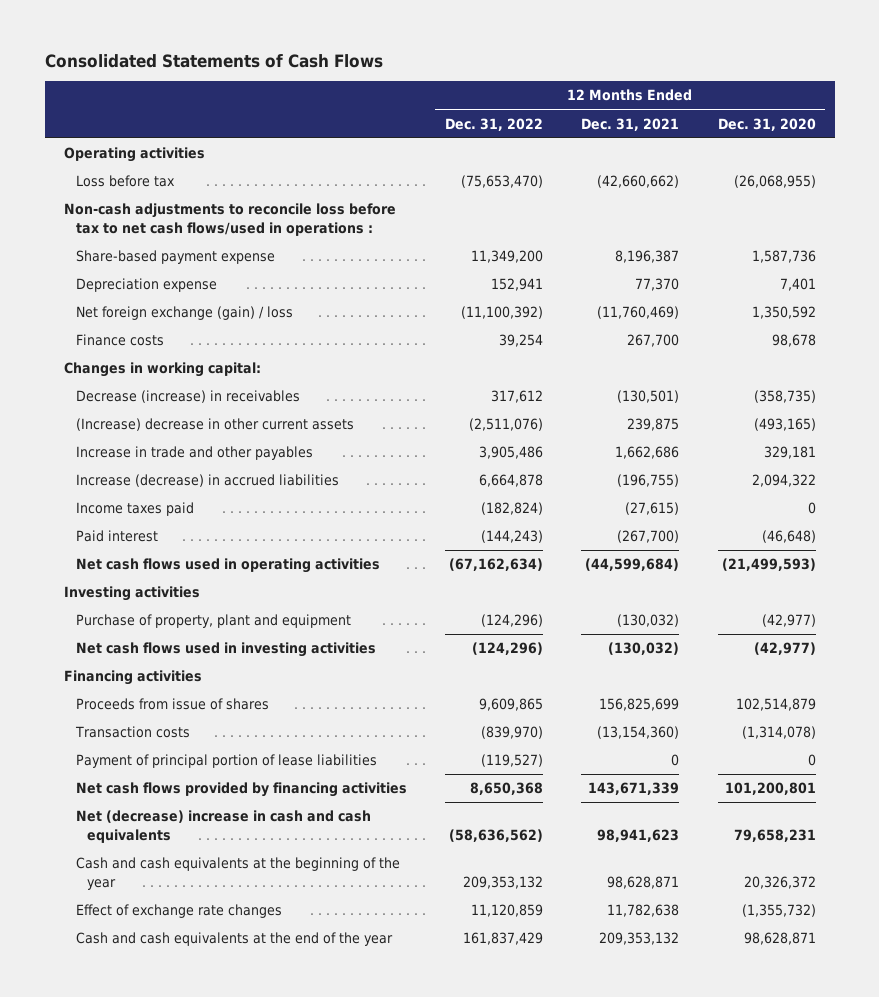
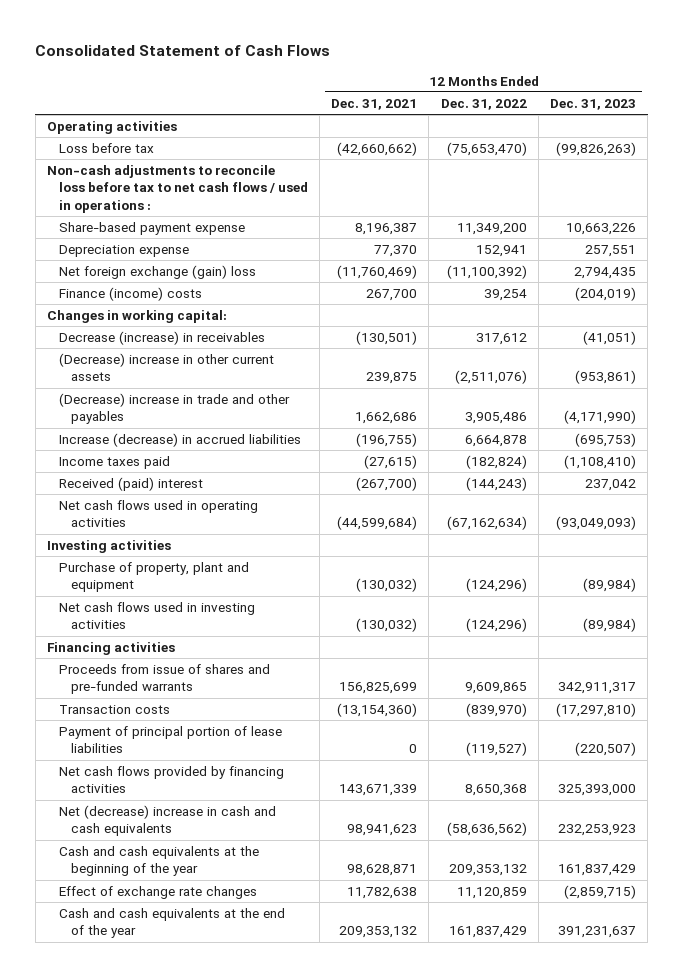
[44,53,383,68] Consolidated Statements of Cash Flows -> [35,45,331,57] Consolidated Statement of Cash Flows
[717,117,816,131] Dec. 31, 2020 -> none
none -> [549,98,636,110] Dec. 31, 2023
[63,203,396,236] Non-cash adjustments to reconcile loss before tax to net cash flows/used in operations : -> [46,164,308,213] Non-cash adjustments to reconcile loss before tax to net cash flows / used in operations :
[75,306,293,321] Net foreign exchange (gain) / loss -> [58,264,256,279] Net foreign exchange (gain) loss
[75,334,164,347] Finance costs -> [58,286,202,301] Finance (income) costs
[75,418,354,432] (Increase) decrease in other current assets -> [58,352,274,382] (Decrease) increase in other current assets
[75,446,313,461] Increase in trade and other payables -> [58,392,290,425] (Decrease) increase in trade and other payables
[75,530,158,543] Paid interest -> [58,476,203,491] Received (paid) interest
[75,698,269,711] Proceeds from issue of shares -> [58,663,270,695] Proceeds from issue of shares and pre-funded warrants

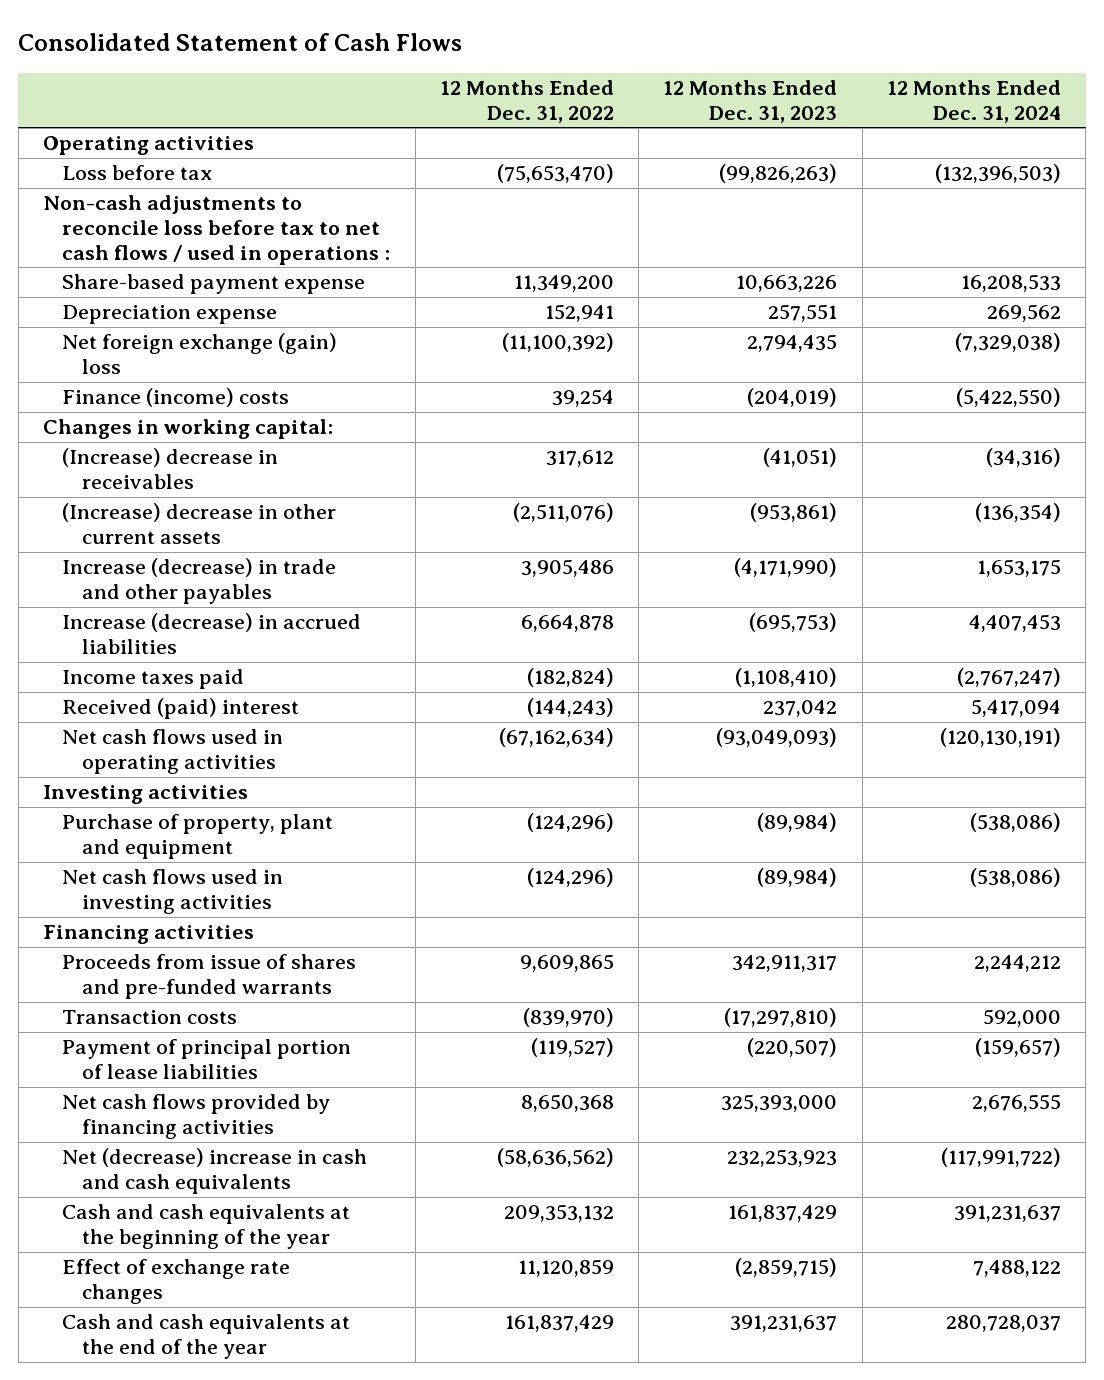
[331,98,418,110] Dec. 31, 2021 -> none
none -> [886,80,1061,123] 12 Months Ended Dec. 31, 2024
[58,330,265,345] Decrease (increase) in receivables -> [62,448,279,490] (Increase) decrease in receivables
[58,352,274,382] (Decrease) increase in other current assets -> [62,503,337,545] (Increase) decrease in other current assets
[58,392,290,425] (Decrease) increase in trade and other payables -> [62,558,337,605] Increase (decrease) in trade and other payables

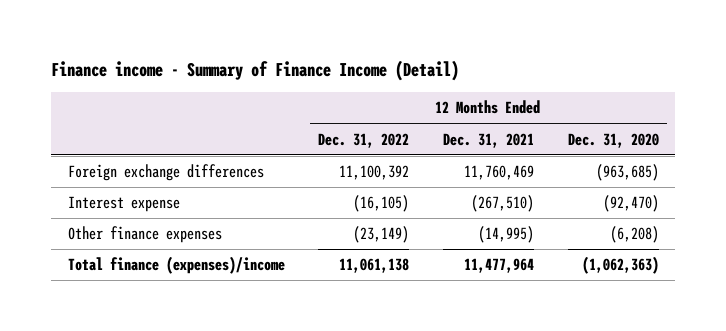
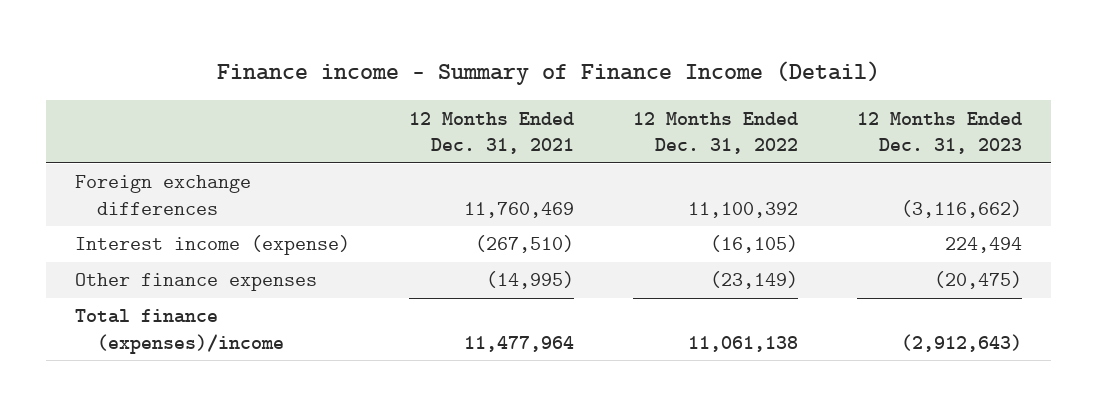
[567,132,659,148] Dec. 31, 2020 -> none
none -> [856,111,1022,155] 12 Months Ended Dec. 31, 2023
[67,196,180,213] Interest expense -> [75,235,351,256] Interest income (expense)

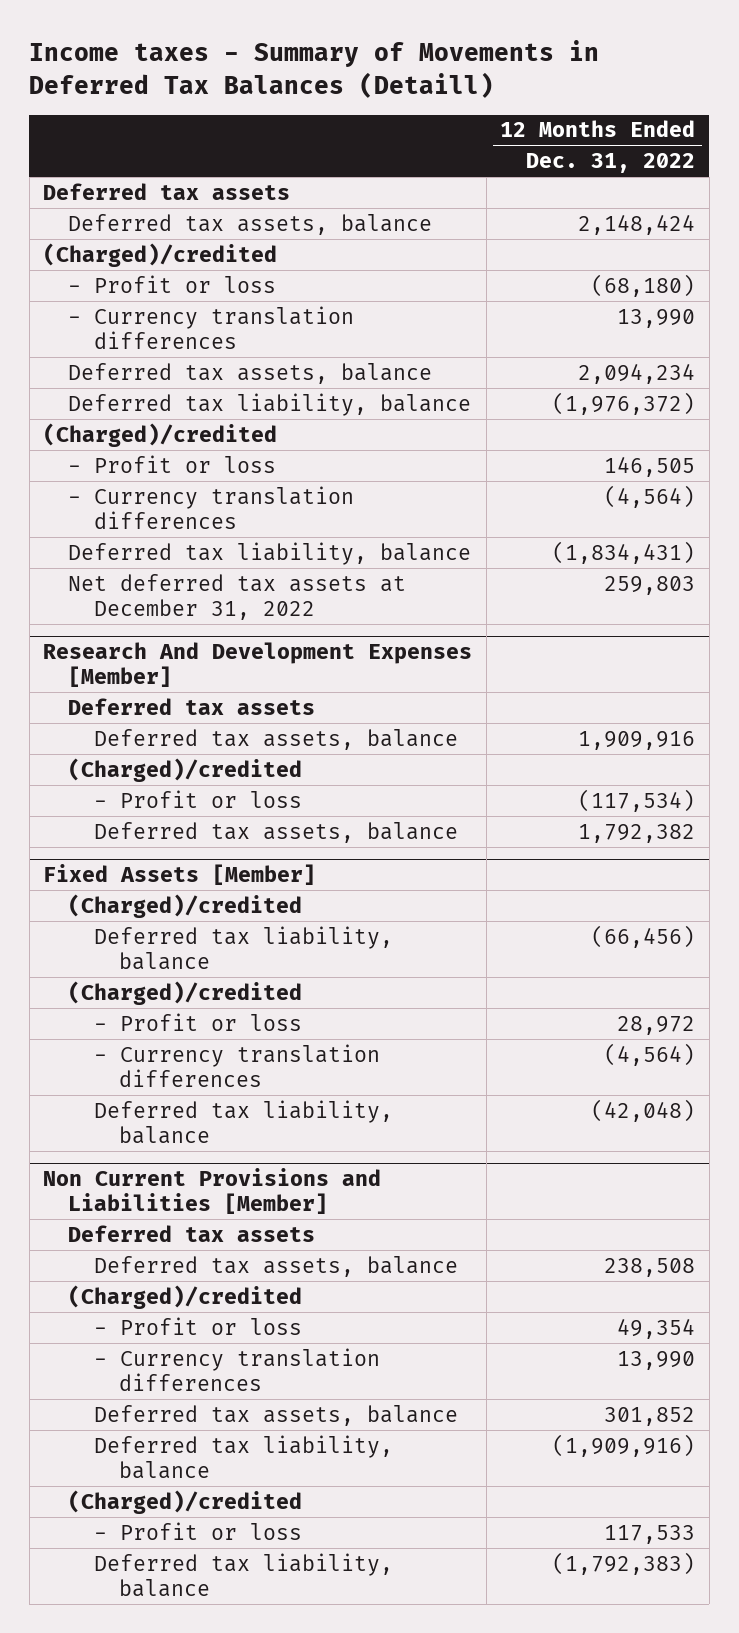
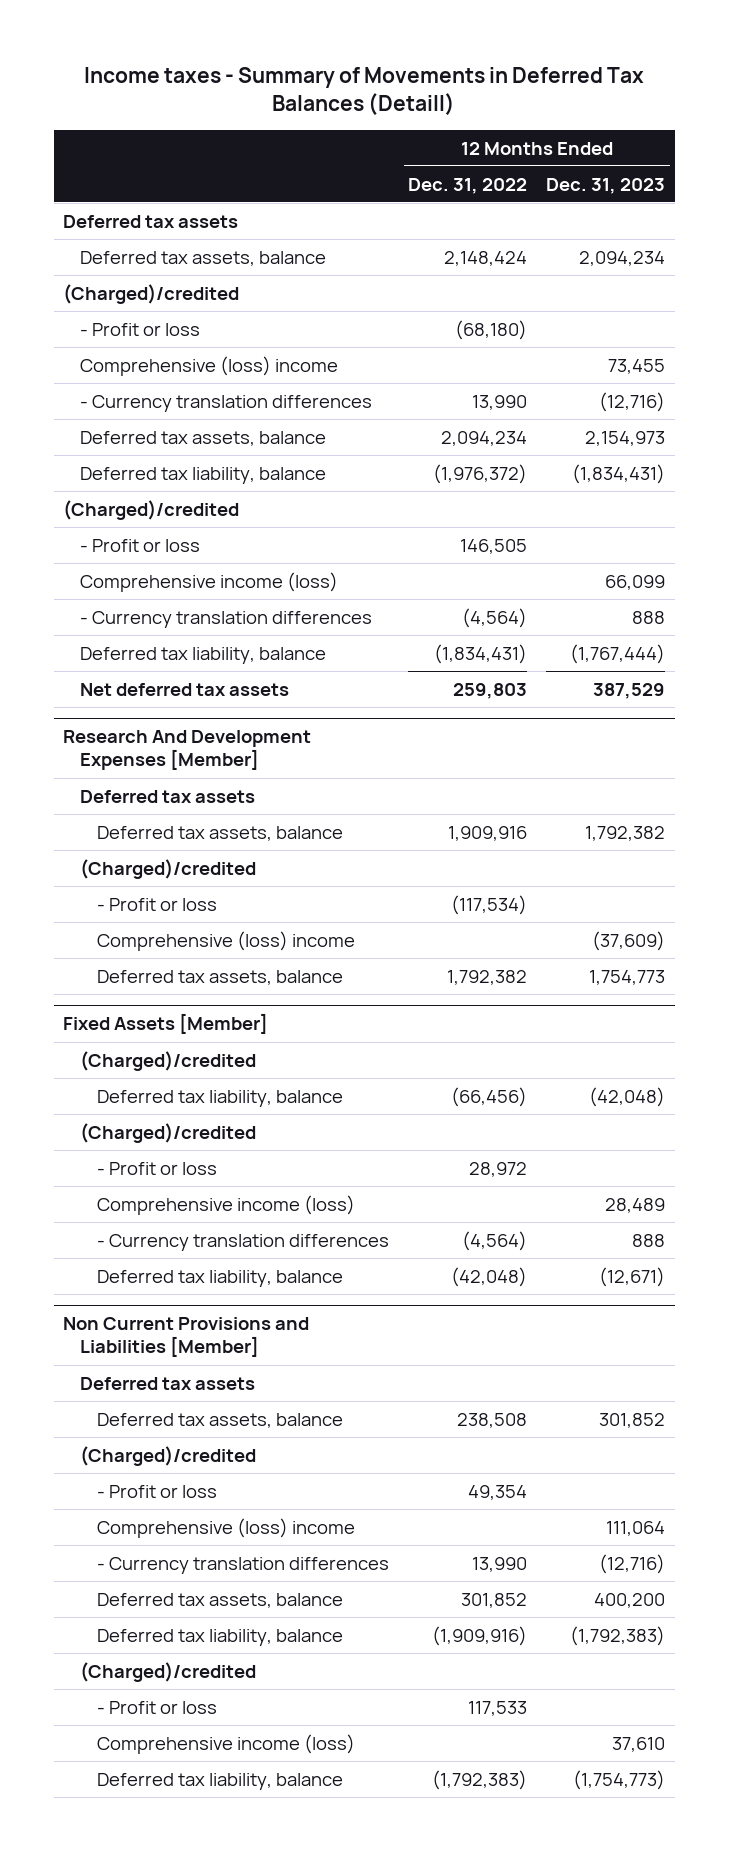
none -> [546,177,666,194] Dec. 31, 2023
none -> [80,355,339,376] Comprehensive (loss) income
none -> [80,571,339,592] Comprehensive income (loss)
[68,573,407,620] Net deferred tax assets at December 31, 2022 -> [80,682,290,696] Net deferred tax assets
none -> [97,930,356,951] Comprehensive (loss) income
none -> [97,1194,356,1215] Comprehensive income (loss)
none -> [97,1517,356,1538] Comprehensive (loss) income
none -> [97,1733,356,1754] Comprehensive income (loss)

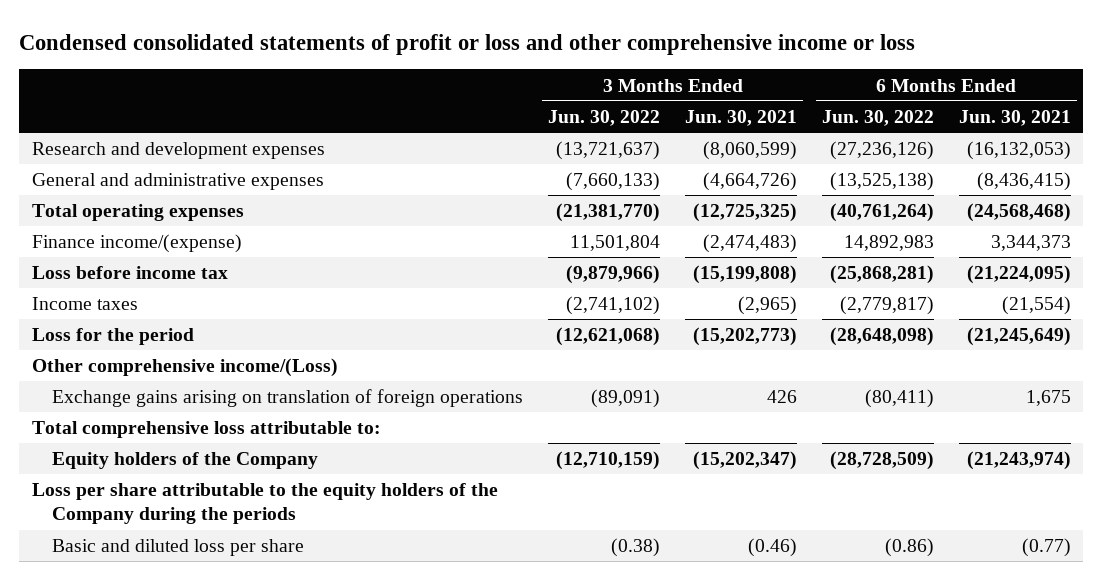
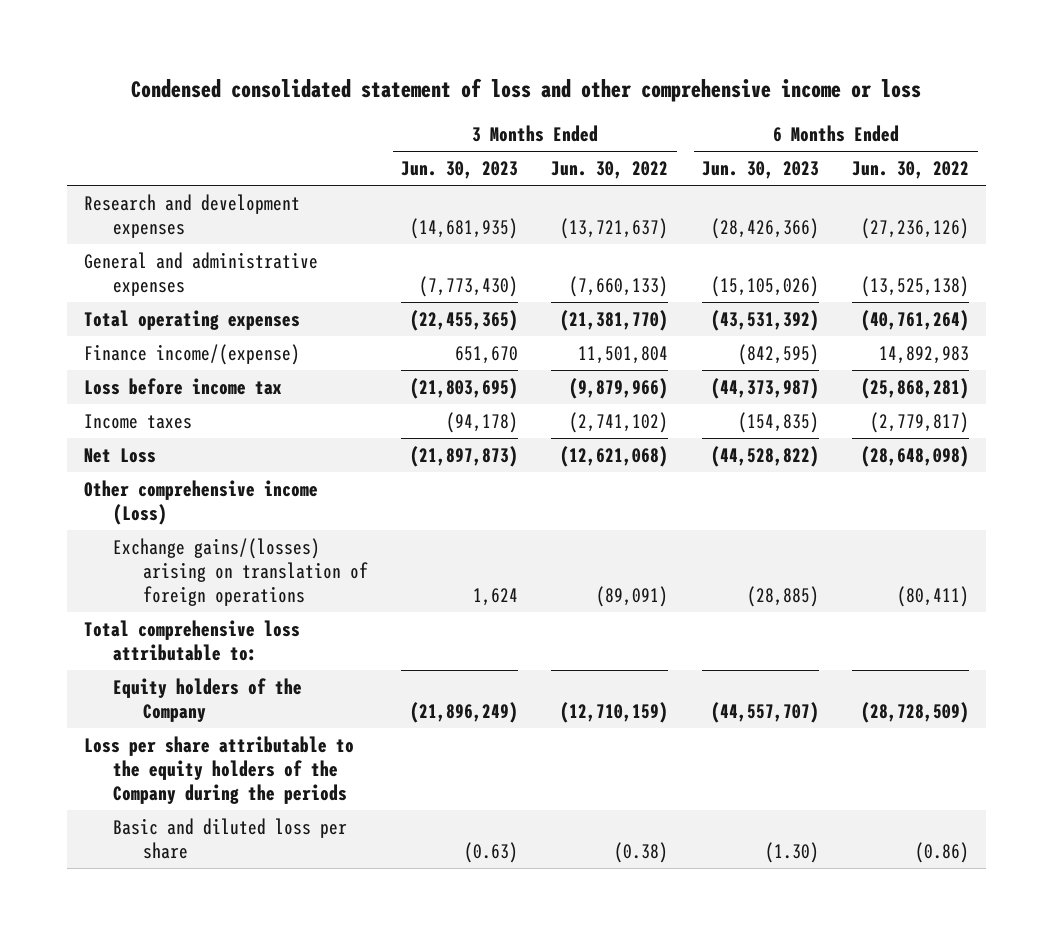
[19,33,916,55] Condensed consolidated statements of profit or loss and other comprehensive income or loss -> [131,78,922,103] Condensed consolidated statement of loss and other comprehensive income or loss
[684,110,797,127] Jun. 30, 2021 -> none
[958,110,1071,127] Jun. 30, 2021 -> none
none -> [400,161,518,180] Jun. 30, 2023
none -> [701,161,819,180] Jun. 30, 2023
[31,328,194,346] Loss for the period -> [83,447,156,463] Net Loss
[31,358,338,378] Other comprehensive income/(Loss) -> [83,479,318,525] Other comprehensive income (Loss)
[52,389,524,408] Exchange gains arising on translation of foreign operations -> [113,537,368,606] Exchange gains/(losses) arising on translation of foreign operations

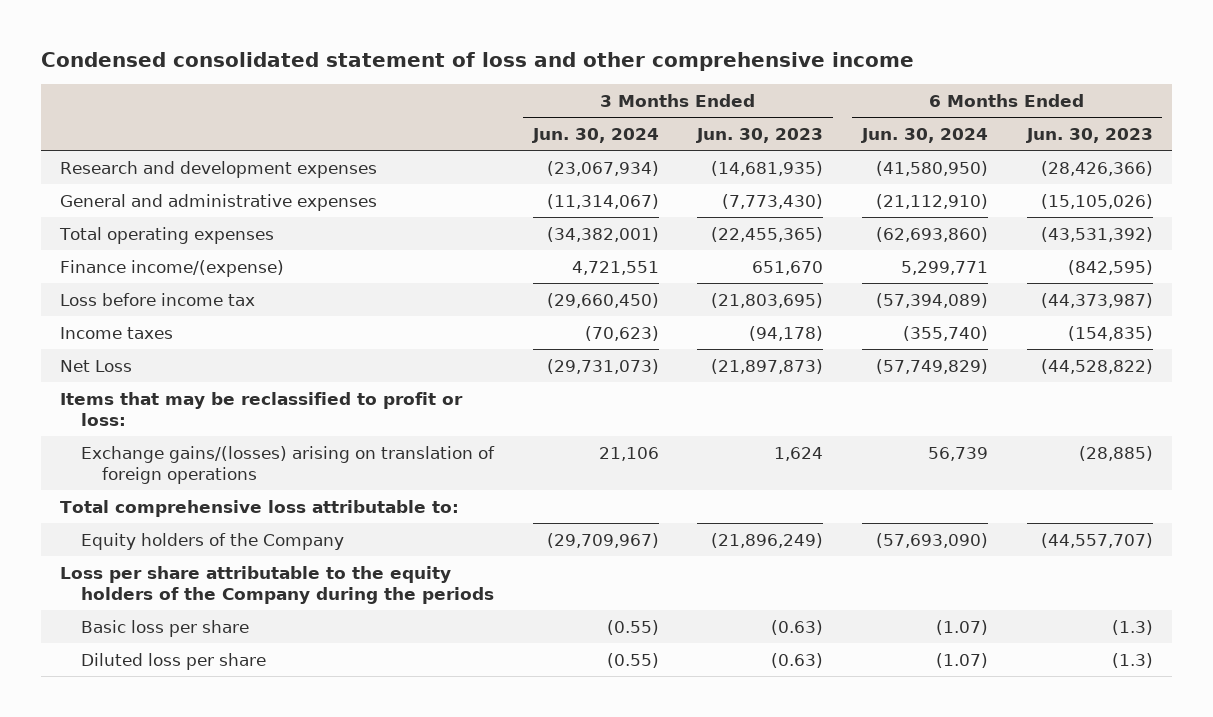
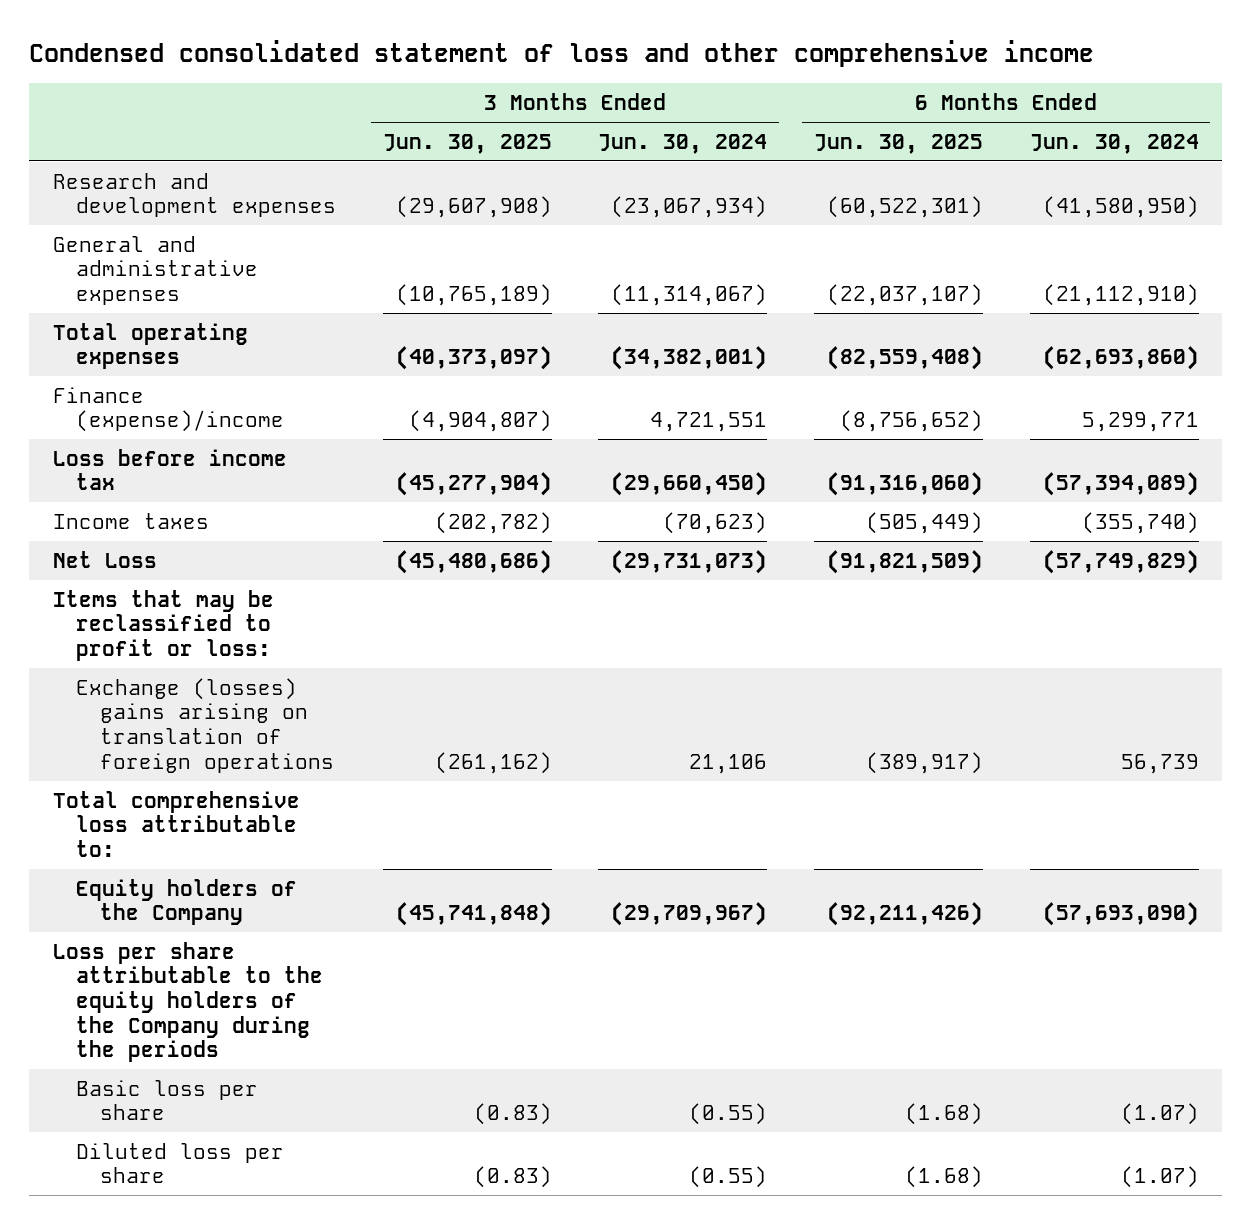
[696,127,824,143] Jun. 30, 2023 -> none
[1025,127,1153,143] Jun. 30, 2023 -> none
none -> [382,133,552,154] Jun. 30, 2025
none -> [813,133,983,154] Jun. 30, 2025
[60,259,285,277] Finance income/(expense) -> [52,386,285,433] Finance (expense)/income
[81,445,496,484] Exchange gains/(losses) arising on translation of foreign operations -> [76,677,334,773] Exchange (losses) gains arising on translation of foreign operations

